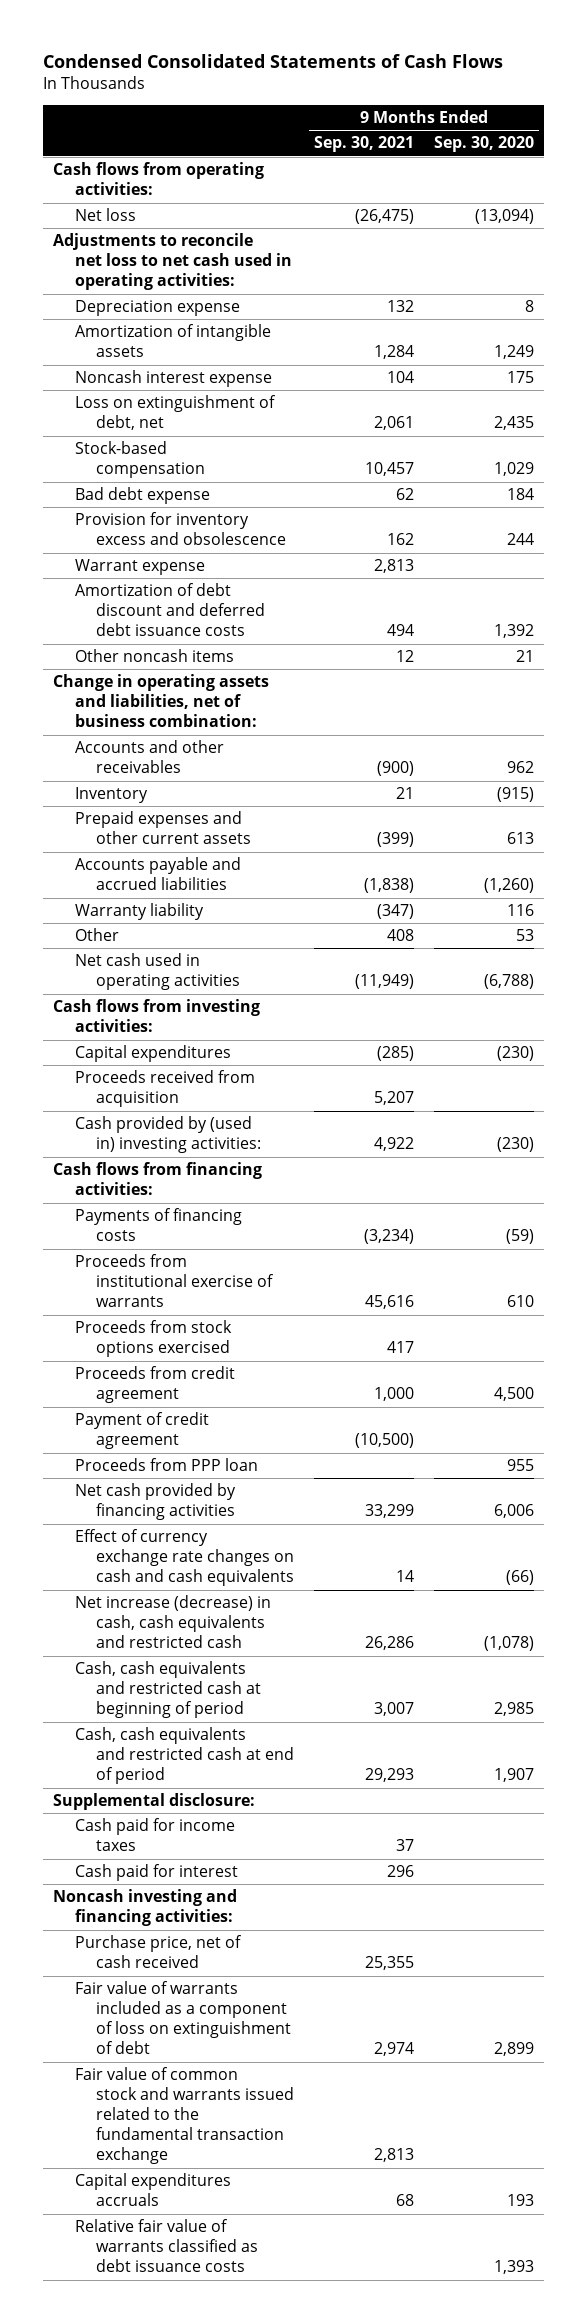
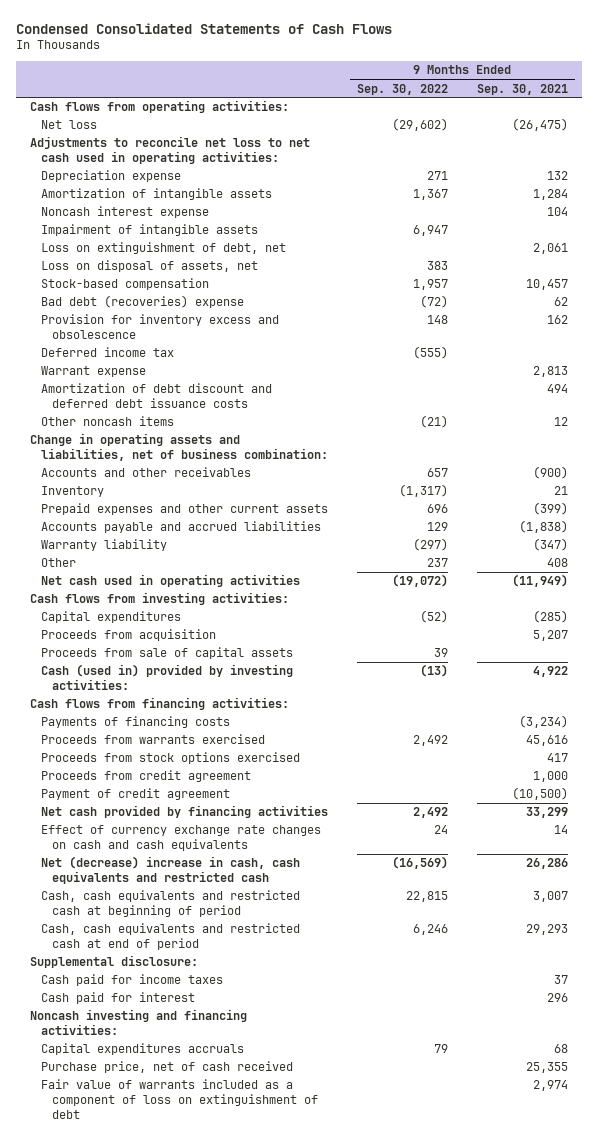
[433,136,534,153] Sep. 30, 2020 -> none
none -> [356,83,448,95] Sep. 30, 2022
none -> [40,224,258,237] Impairment of intangible assets
none -> [40,260,258,273] Loss on disposal of assets, net
[74,487,210,505] Bad debt expense -> [40,295,244,309] Bad debt (recoveries) expense
none -> [40,347,174,358] Deferred income tax
[74,1070,255,1108] Proceeds received from acquisition -> [40,629,216,642] Proceeds from acquisition
none -> [40,647,293,660] Proceeds from sale of capital assets
[74,1116,262,1154] Cash provided by (used in) investing activities: -> [40,664,293,691] Cash (used in) provided by investing activities:
[74,1254,275,1308] Proceeds from institutional exercise of warrants -> [40,734,265,745] Proceeds from warrants exercised
[74,1458,258,1472] Proceeds from PPP loan -> none
[74,1595,271,1649] Net increase (decrease) in cash, cash equivalents and restricted cash -> [40,856,300,885] Net (decrease) increase in cash, cash equivalents and restricted cash
[74,2173,231,2207] Capital expenditures accruals -> [40,1043,244,1056] Capital expenditures accruals
[74,2067,295,2165] Fair value of common stock and warrants issued related to the fundamental transaction exchange -> none
[74,2219,259,2273] Relative fair value of warrants classified as debt issuance costs -> none

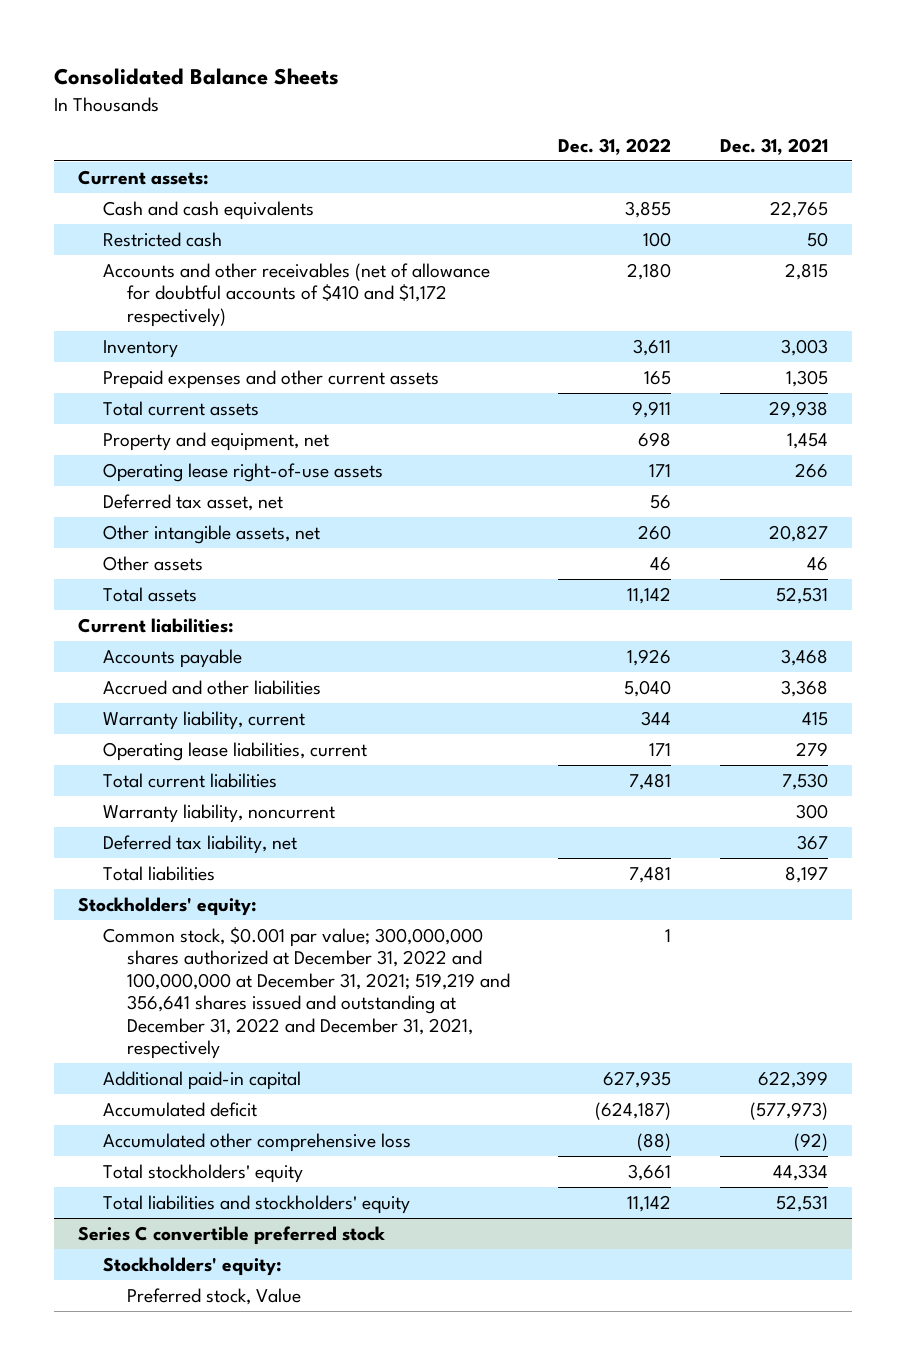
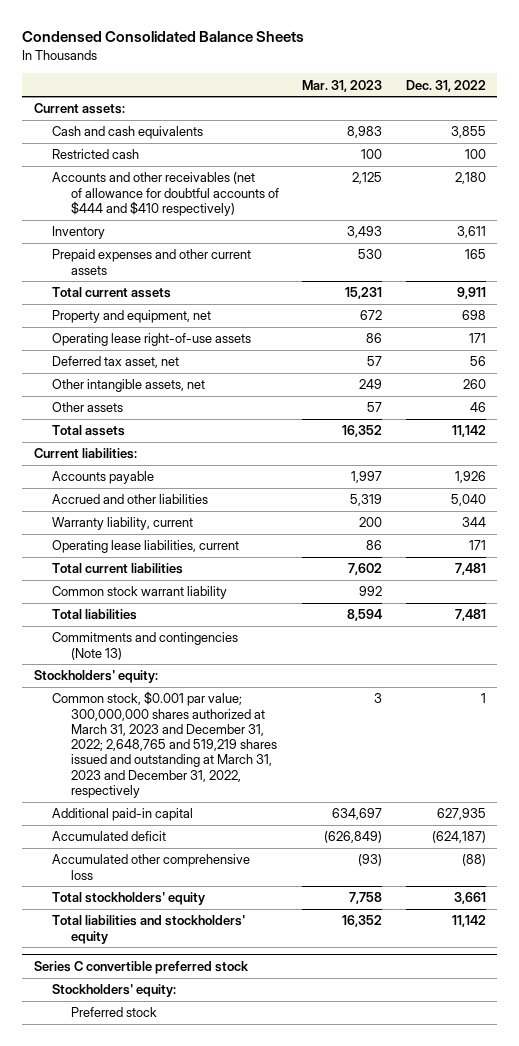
[54,68,340,86] Consolidated Balance Sheets -> [21,31,304,43] Condensed Consolidated Balance Sheets
[719,137,828,155] Dec. 31, 2021 -> none
none -> [302,79,383,92] Mar. 31, 2023
[102,262,490,327] Accounts and other receivables (net of allowance for doubtful accounts of $410 and $1,172 respectively) -> [52,172,279,216] Accounts and other receivables (net of allowance for doubtful accounts of $444 and $410 respectively)
[102,803,335,823] Warranty liability, noncurrent -> none
[102,834,297,854] Deferred tax liability, net -> none
none -> [52,586,228,600] Common stock warrant liability
none -> [52,632,239,660] Commitments and contingencies (Note 13)
[102,926,511,1060] Common stock, $0.001 par value; 300,000,000 shares authorized at December 31, 2022 and 100,000,000 at December 31, 2021; 519,219 and 356,641 shares issued and outstanding at December 31, 2022 and December 31, 2021, respectively -> [52,691,277,798] Common stock, $0.001 par value; 300,000,000 shares authorized at March 31, 2023 and December 31, 2022; 2,648,765 and 519,219 shares issued and outstanding at March 31, 2023 and December 31, 2022, respectively
[127,1287,302,1305] Preferred stock, Value -> [70,1007,157,1018] Preferred stock

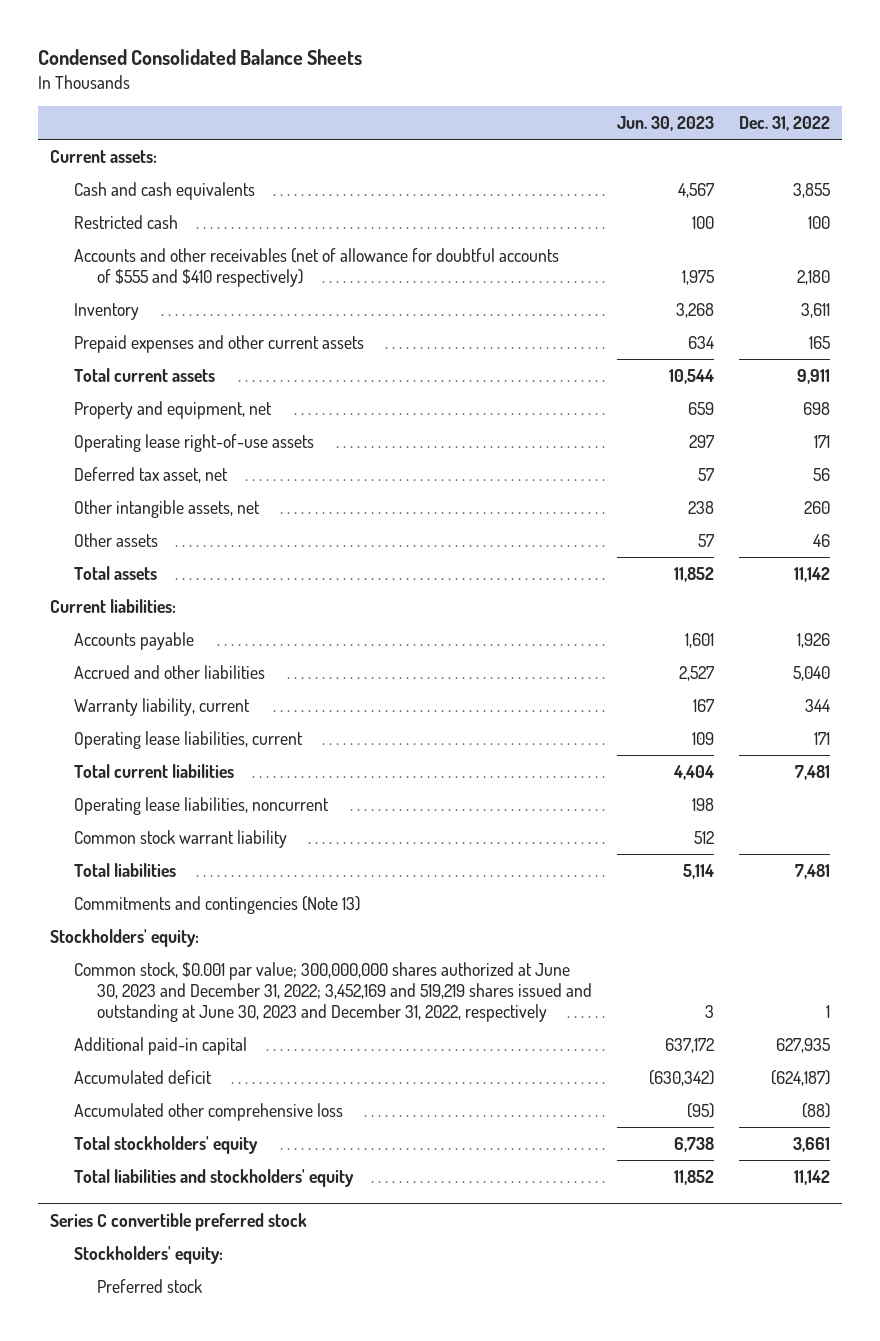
[302,79,383,92] Mar. 31, 2023 -> none
none -> [617,116,715,132] Jun. 30, 2023
[52,172,279,216] Accounts and other receivables (net of allowance for doubtful accounts of $444 and $410 respectively) -> [73,248,559,287] Accounts and other receivables (net of allowance for doubtful accounts of $555 and $410 respectively)
none -> [73,797,329,816] Operating lease liabilities, noncurrent
[52,691,277,798] Common stock, $0.001 par value; 300,000,000 shares authorized at March 31, 2023 and December 31, 2022; 2,648,765 and 519,219 shares issued and outstanding at March 31, 2023 and December 31, 2022, respectively -> [73,962,593,1022] Common stock, $0.001 par value; 300,000,000 shares authorized at June 30, 2023 and December 31, 2022; 3,452,169 and 519,219 shares issued and outstanding at June 30, 2023 and December 31, 2022, respectively

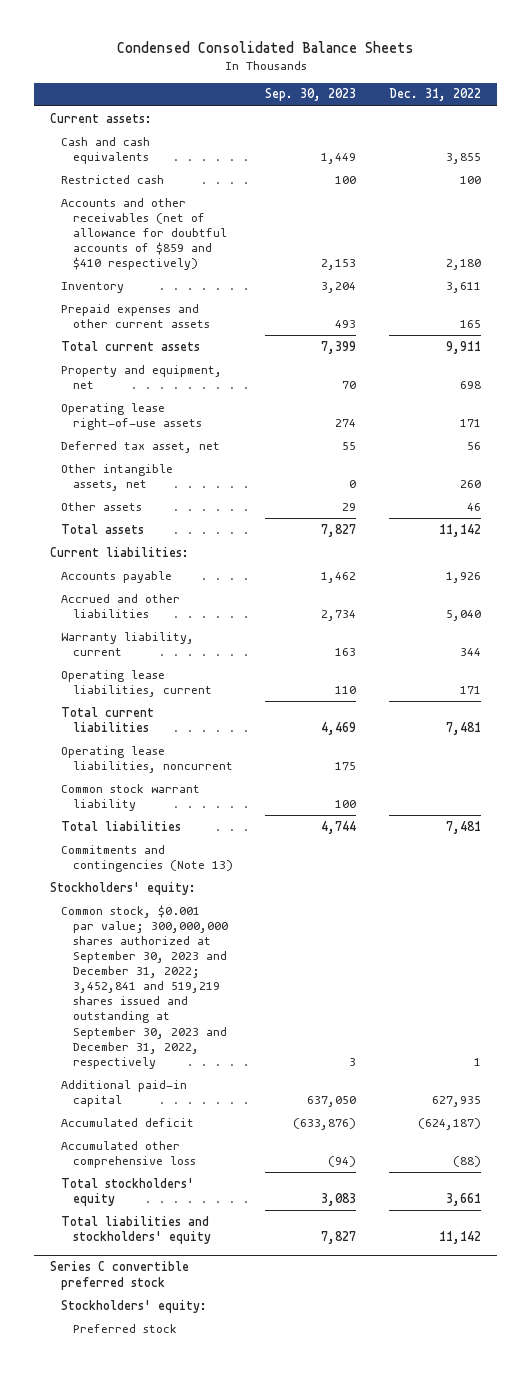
[617,116,715,132] Jun. 30, 2023 -> none
none -> [265,88,357,102] Sep. 30, 2023
[73,248,559,287] Accounts and other receivables (net of allowance for doubtful accounts of $555 and $410 respectively) -> [61,197,227,271] Accounts and other receivables (net of allowance for doubtful accounts of $859 and $410 respectively)
[73,962,593,1022] Common stock, $0.001 par value; 300,000,000 shares authorized at June 30, 2023 and December 31, 2022; 3,452,169 and 519,219 shares issued and outstanding at June 30, 2023 and December 31, 2022, respectively -> [61,904,228,1069] Common stock, $0.001 par value; 300,000,000 shares authorized at September 30, 2023 and December 31, 2022; 3,452,841 and 519,219 shares issued and outstanding at September 30, 2023 and December 31, 2022, respectively

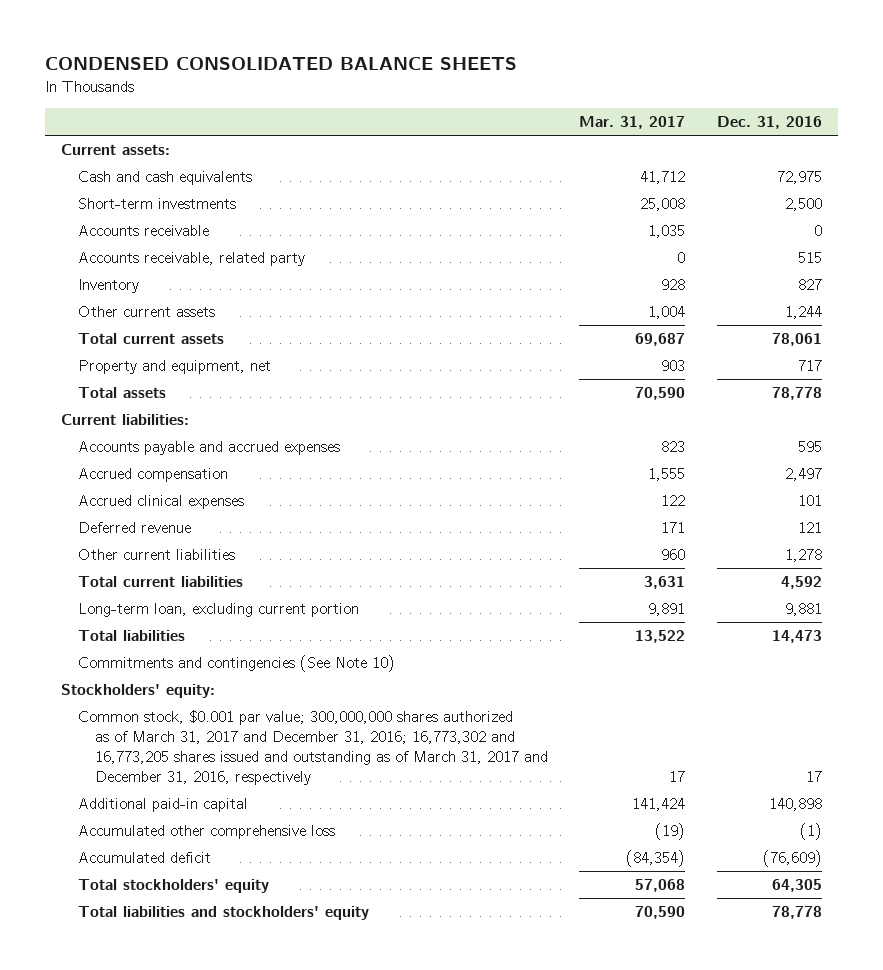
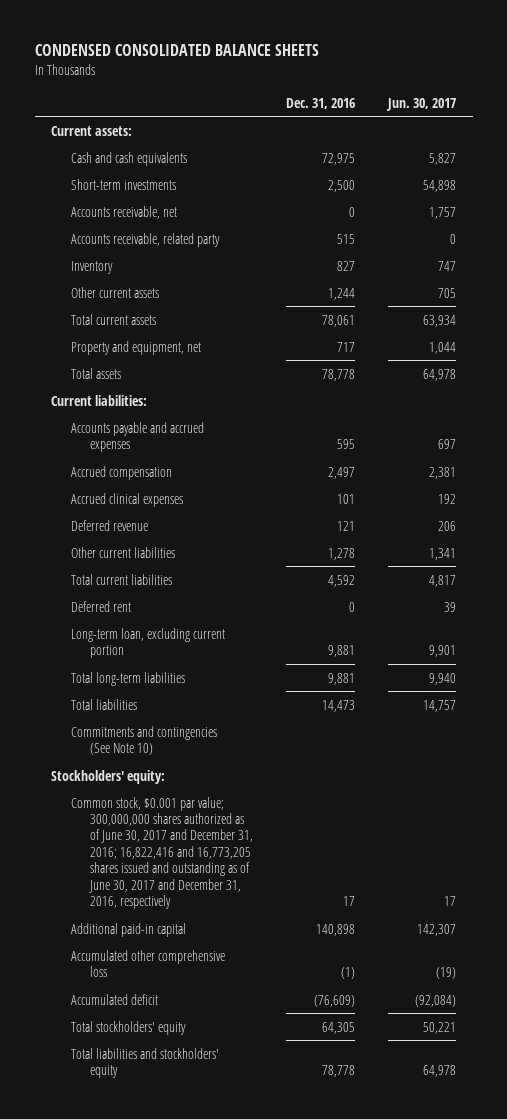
[579,116,686,130] Mar. 31, 2017 -> none
none -> [386,97,457,111] Jun. 30, 2017
[77,225,209,237] Accounts receivable -> [70,205,177,219] Accounts receivable, net
none -> [70,600,131,612] Deferred rent
none -> [70,671,185,686] Total long-term liabilities
[77,710,548,786] Common stock, $0.001 par value; 300,000,000 shares authorized as of March 31, 2017 and December 31, 2016; 16,773,302 and 16,773,205 shares issued and outstanding as of March 31, 2017 and December 31, 2016, respectively -> [70,796,254,909] Common stock, $0.001 par value; 300,000,000 shares authorized as of June 30, 2017 and December 31, 2016; 16,822,416 and 16,773,205 shares issued and outstanding as of June 30, 2017 and December 31, 2016, respectively

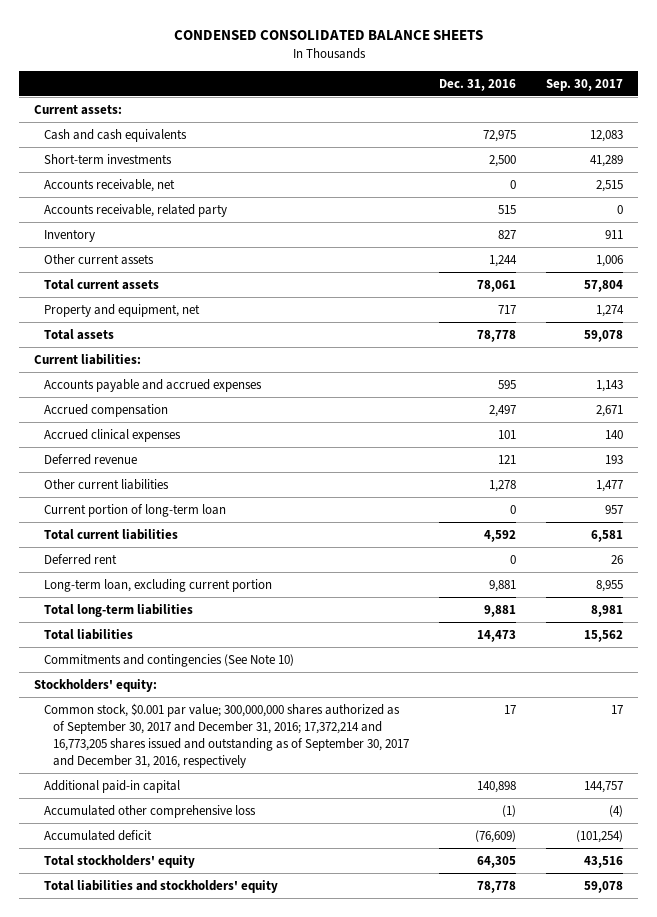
[386,97,457,111] Jun. 30, 2017 -> none
none -> [545,78,623,91] Sep. 30, 2017
none -> [43,503,226,517] Current portion of long-term loan
[70,796,254,909] Common stock, $0.001 par value; 300,000,000 shares authorized as of June 30, 2017 and December 31, 2016; 16,822,416 and 16,773,205 shares issued and outstanding as of June 30, 2017 and December 31, 2016, respectively -> [43,702,410,768] Common stock, $0.001 par value; 300,000,000 shares authorized as of September 30, 2017 and December 31, 2016; 17,372,214 and 16,773,205 shares issued and outstanding as of September 30, 2017 and December 31, 2016, respectively

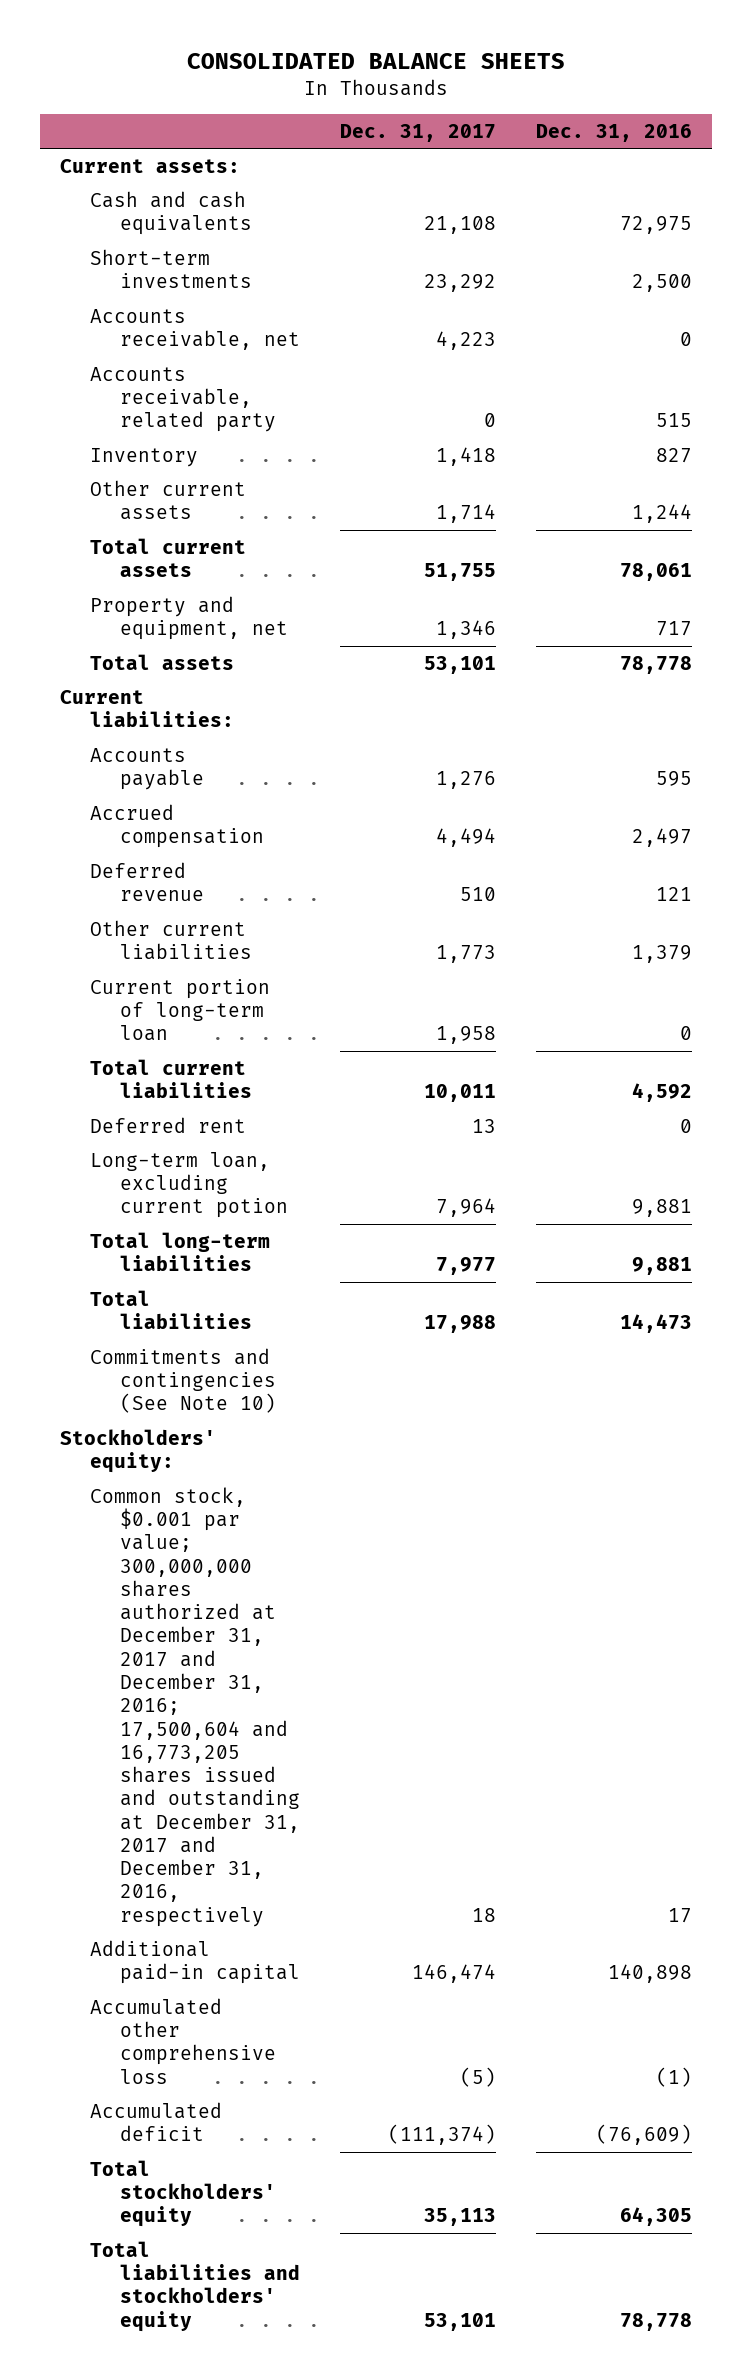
[173,29,483,40] CONDENSED CONSOLIDATED BALANCE SHEETS -> [186,53,565,70] CONSOLIDATED BALANCE SHEETS
[545,78,623,91] Sep. 30, 2017 -> none
none -> [339,123,496,142] Dec. 31, 2017
[43,378,262,392] Accounts payable and accrued expenses -> [89,747,204,791] Accounts payable
[43,428,181,442] Accrued clinical expenses -> none
[489,479,517,492] 1,278 -> [631,945,692,964] 1,379
[43,578,272,592] Long-term loan, excluding current portion -> [89,1151,288,1219] Long-term loan, excluding current potion
[43,702,410,768] Common stock, $0.001 par value; 300,000,000 shares authorized as of September 30, 2017 and December 31, 2016; 17,372,214 and 16,773,205 shares issued and outstanding as of September 30, 2017 and December 31, 2016, respectively -> [89,1486,300,1927] Common stock, $0.001 par value; 300,000,000 shares authorized at December 31, 2017 and December 31, 2016; 17,500,604 and 16,773,205 shares issued and outstanding at December 31, 2017 and December 31, 2016, respectively

